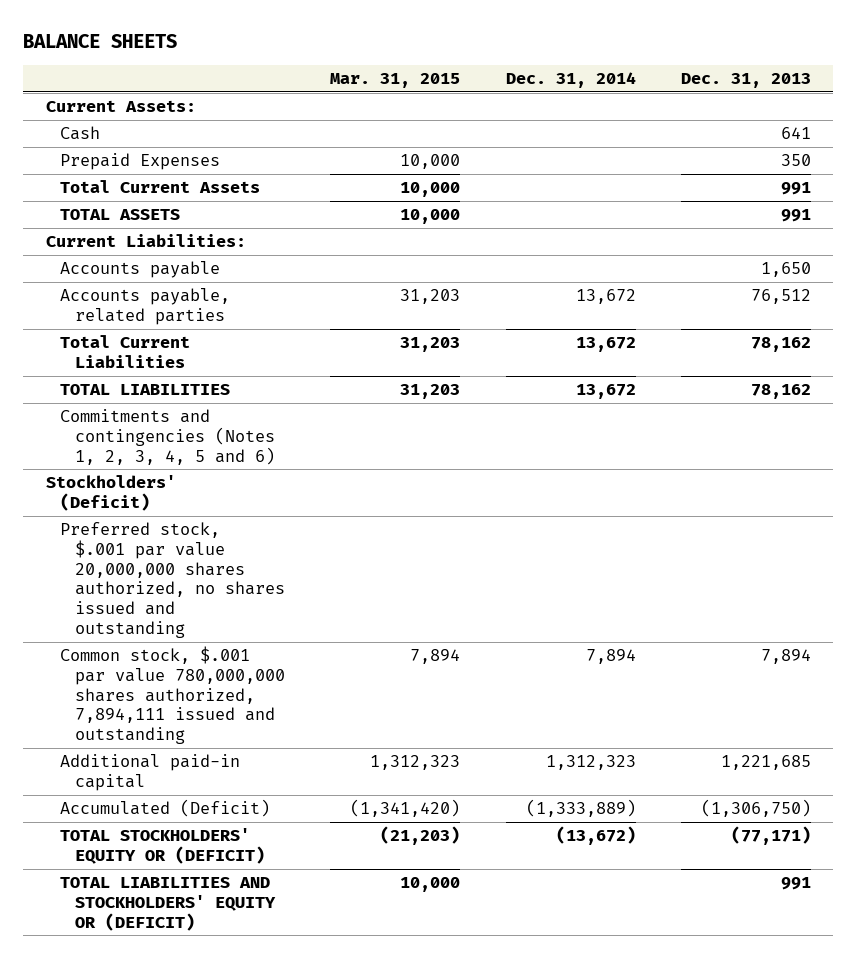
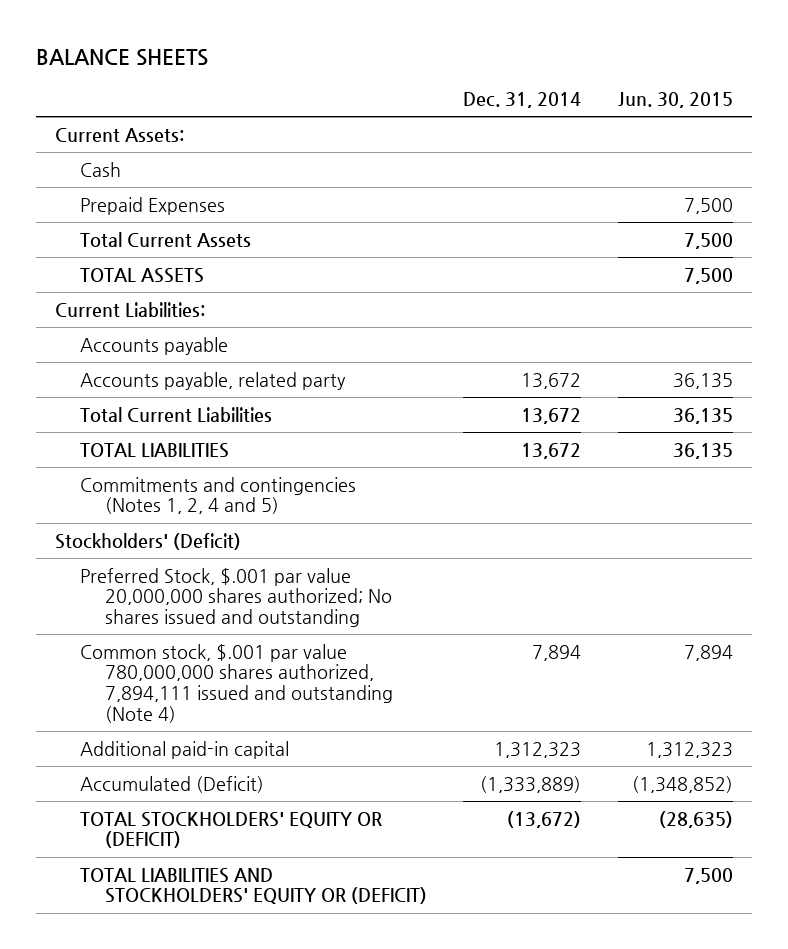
[330,72,461,88] Mar. 31, 2015 -> none
[680,72,811,88] Dec. 31, 2013 -> none
none -> [618,92,734,109] Jun. 30, 2015
[60,288,231,325] Accounts payable, related parties -> [79,371,346,390] Accounts payable, related party
[60,409,276,465] Commitments and contingencies (Notes 1, 2, 3, 4, 5 and 6) -> [79,476,356,515] Commitments and contingencies (Notes 1, 2, 4 and 5)
[60,522,286,638] Preferred stock, $.001 par value 20,000,000 shares authorized, no shares issued and outstanding -> [79,567,392,628] Preferred Stock, $.001 par value 20,000,000 shares authorized; No shares issued and outstanding
[60,646,286,745] Common stock, $.001 par value 780,000,000 shares authorized, 7,894,111 issued and outstanding -> [79,643,393,724] Common stock, $.001 par value 780,000,000 shares authorized, 7,894,111 issued and outstanding (Note 4)

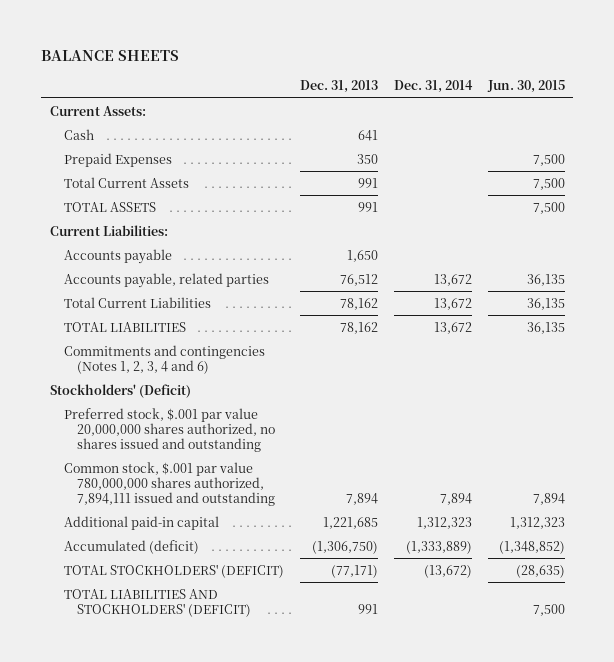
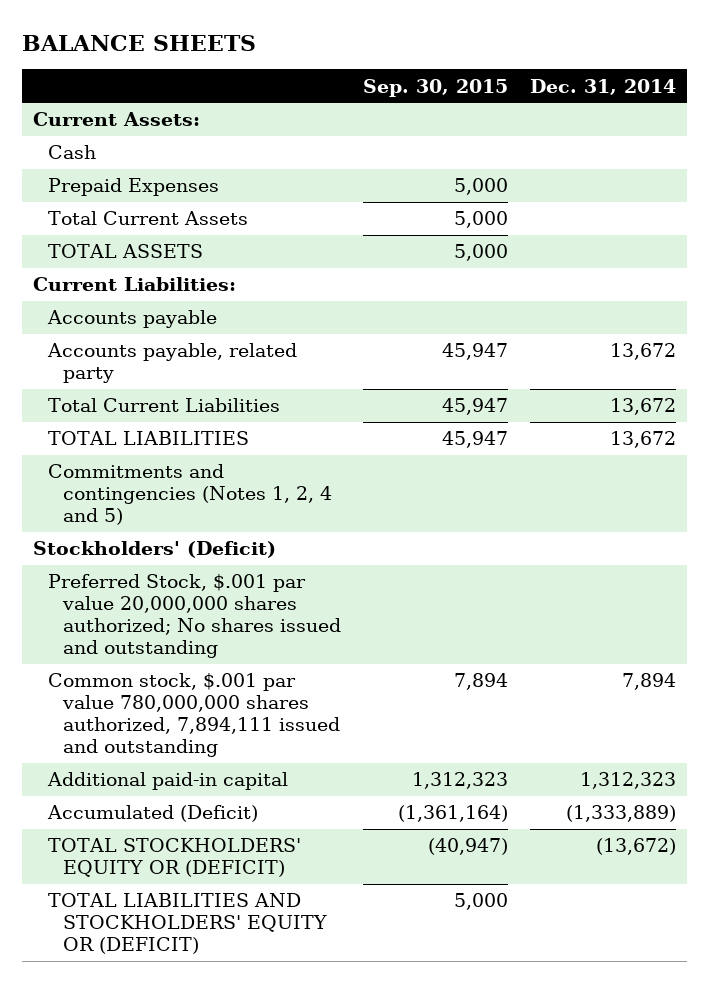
[299,80,378,94] Dec. 31, 2013 -> none
[486,80,565,94] Jun. 30, 2015 -> none
none -> [362,78,508,97] Sep. 30, 2015
[63,272,269,288] Accounts payable, related parties -> [46,343,297,384] Accounts payable, related party
[63,344,265,374] Commitments and contingencies (Notes 1, 2, 3, 4 and 6) -> [47,464,332,526] Commitments and contingencies (Notes 1, 2, 4 and 5)
[63,407,276,452] Preferred stock, $.001 par value 20,000,000 shares authorized, no shares issued and outstanding -> [47,574,341,659] Preferred Stock, $.001 par value 20,000,000 shares authorized; No shares issued and outstanding
[63,539,199,554] Accumulated (deficit) -> [46,805,258,823] Accumulated (Deficit)
[63,563,284,578] TOTAL STOCKHOLDERS' (DEFICIT) -> [47,838,301,878] TOTAL STOCKHOLDERS' EQUITY OR (DEFICIT)
[63,588,252,617] TOTAL LIABILITIES AND STOCKHOLDERS' (DEFICIT) -> [47,893,327,955] TOTAL LIABILITIES AND STOCKHOLDERS' EQUITY OR (DEFICIT)

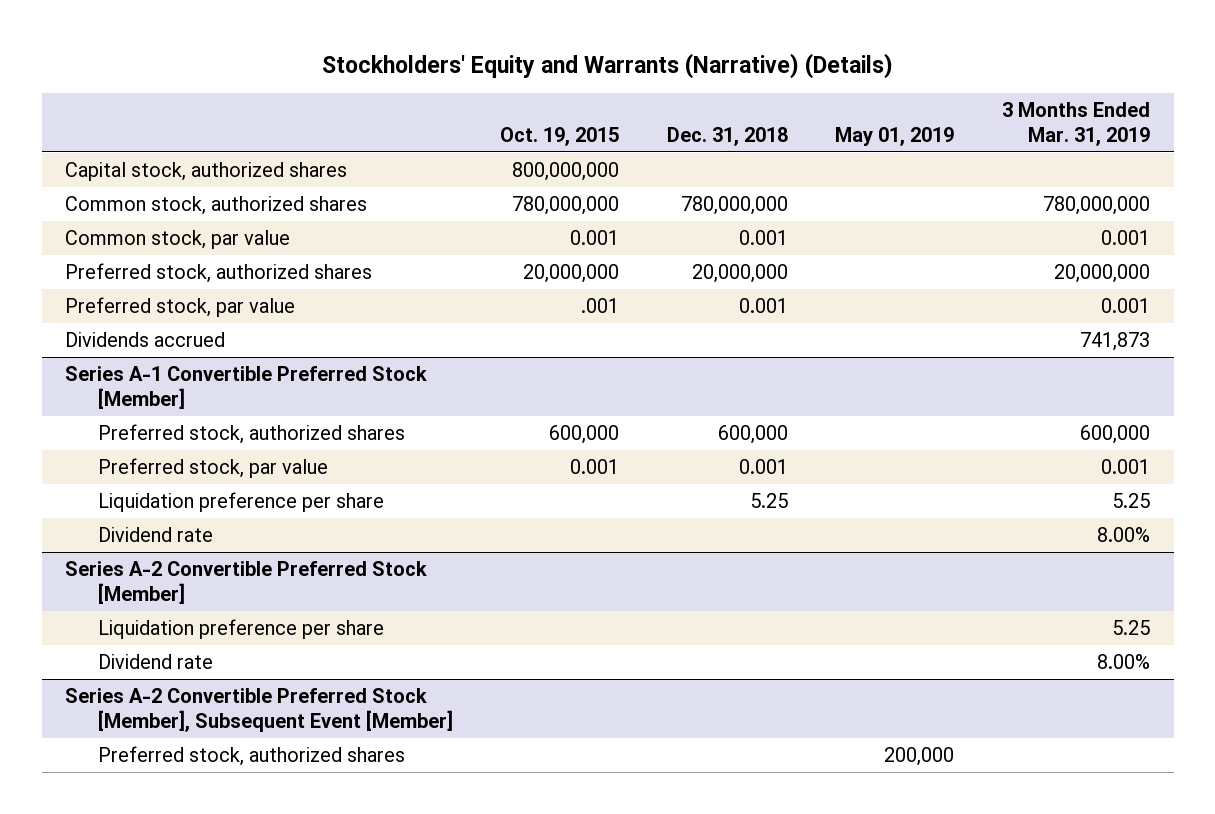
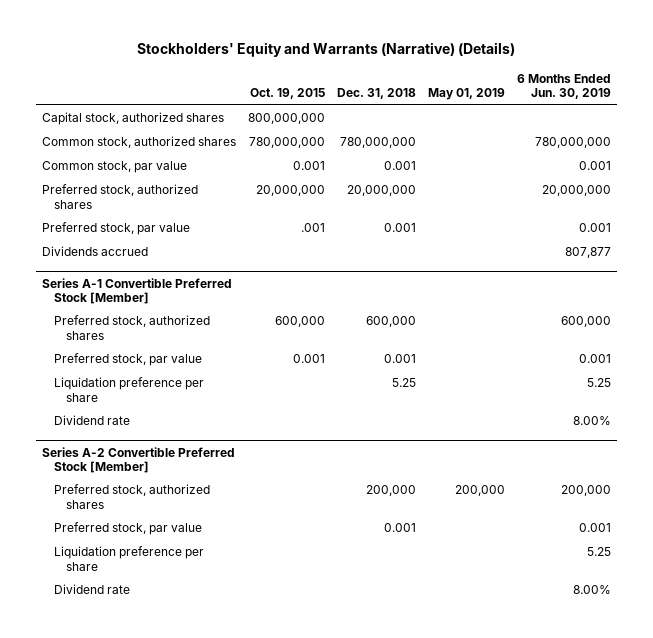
[1001,102,1150,146] 3 Months Ended Mar. 31, 2019 -> none
none -> [517,73,612,100] 6 Months Ended Jun. 30, 2019
none -> [53,484,210,509] Preferred stock, authorized shares
none -> [53,522,202,536] Preferred stock, par value
[65,687,453,732] Series A-2 Convertible Preferred Stock [Member], Subsequent Event [Member] -> none
[97,745,405,766] Preferred stock, authorized shares -> none

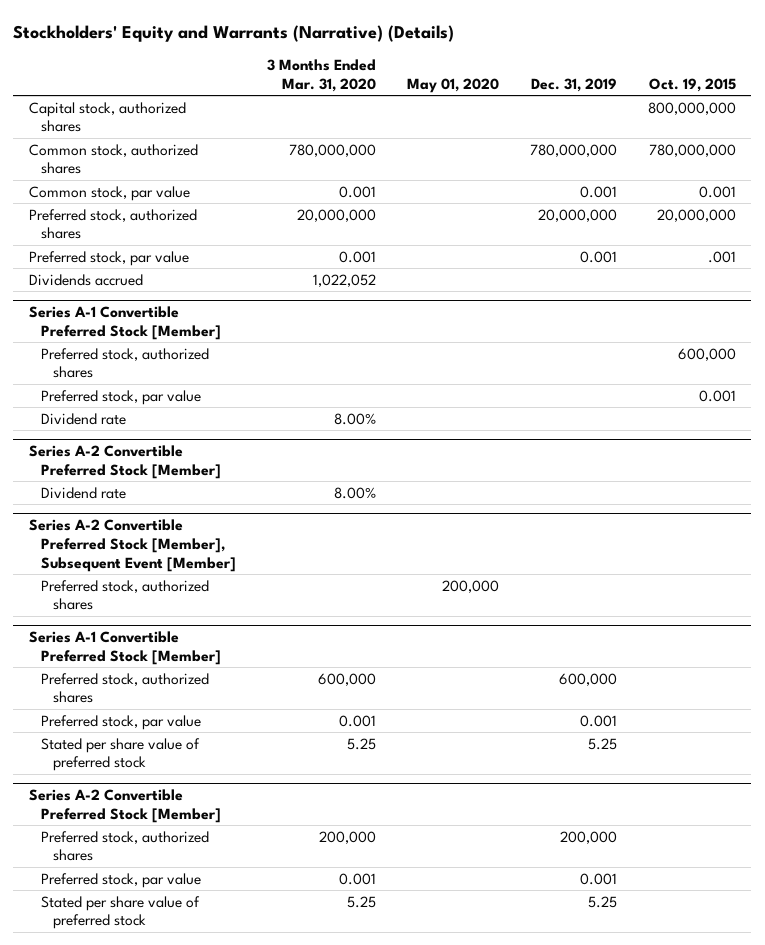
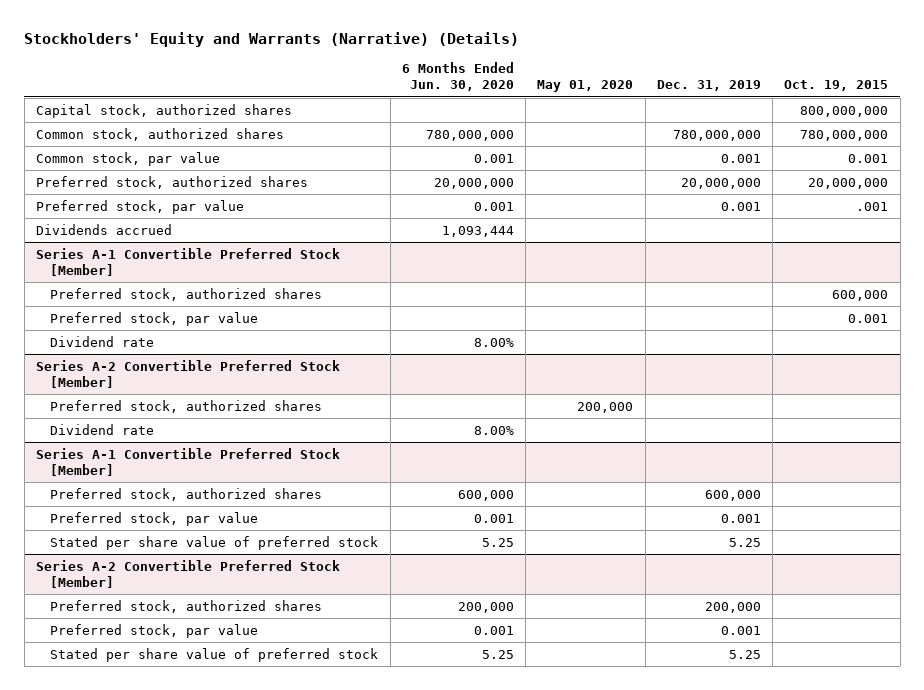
[266,58,376,92] 3 Months Ended Mar. 31, 2020 -> none
none -> [401,61,514,92] 6 Months Ended Jun. 30, 2020
none -> [50,399,323,413] Preferred stock, authorized shares
[28,519,236,572] Series A-2 Convertible Preferred Stock [Member], Subsequent Event [Member] -> none
[40,579,209,611] Preferred stock, authorized shares -> none

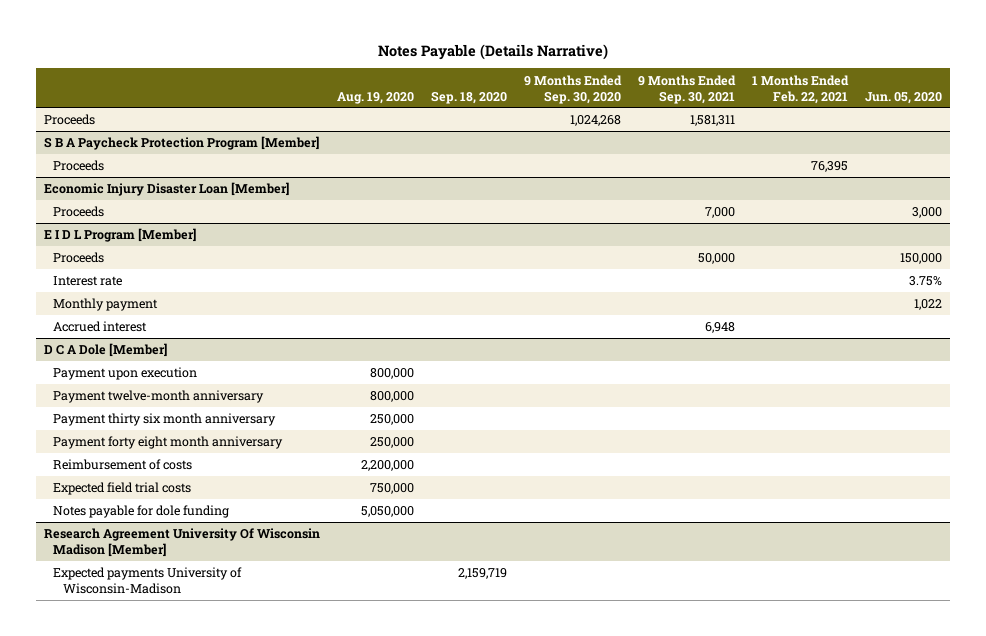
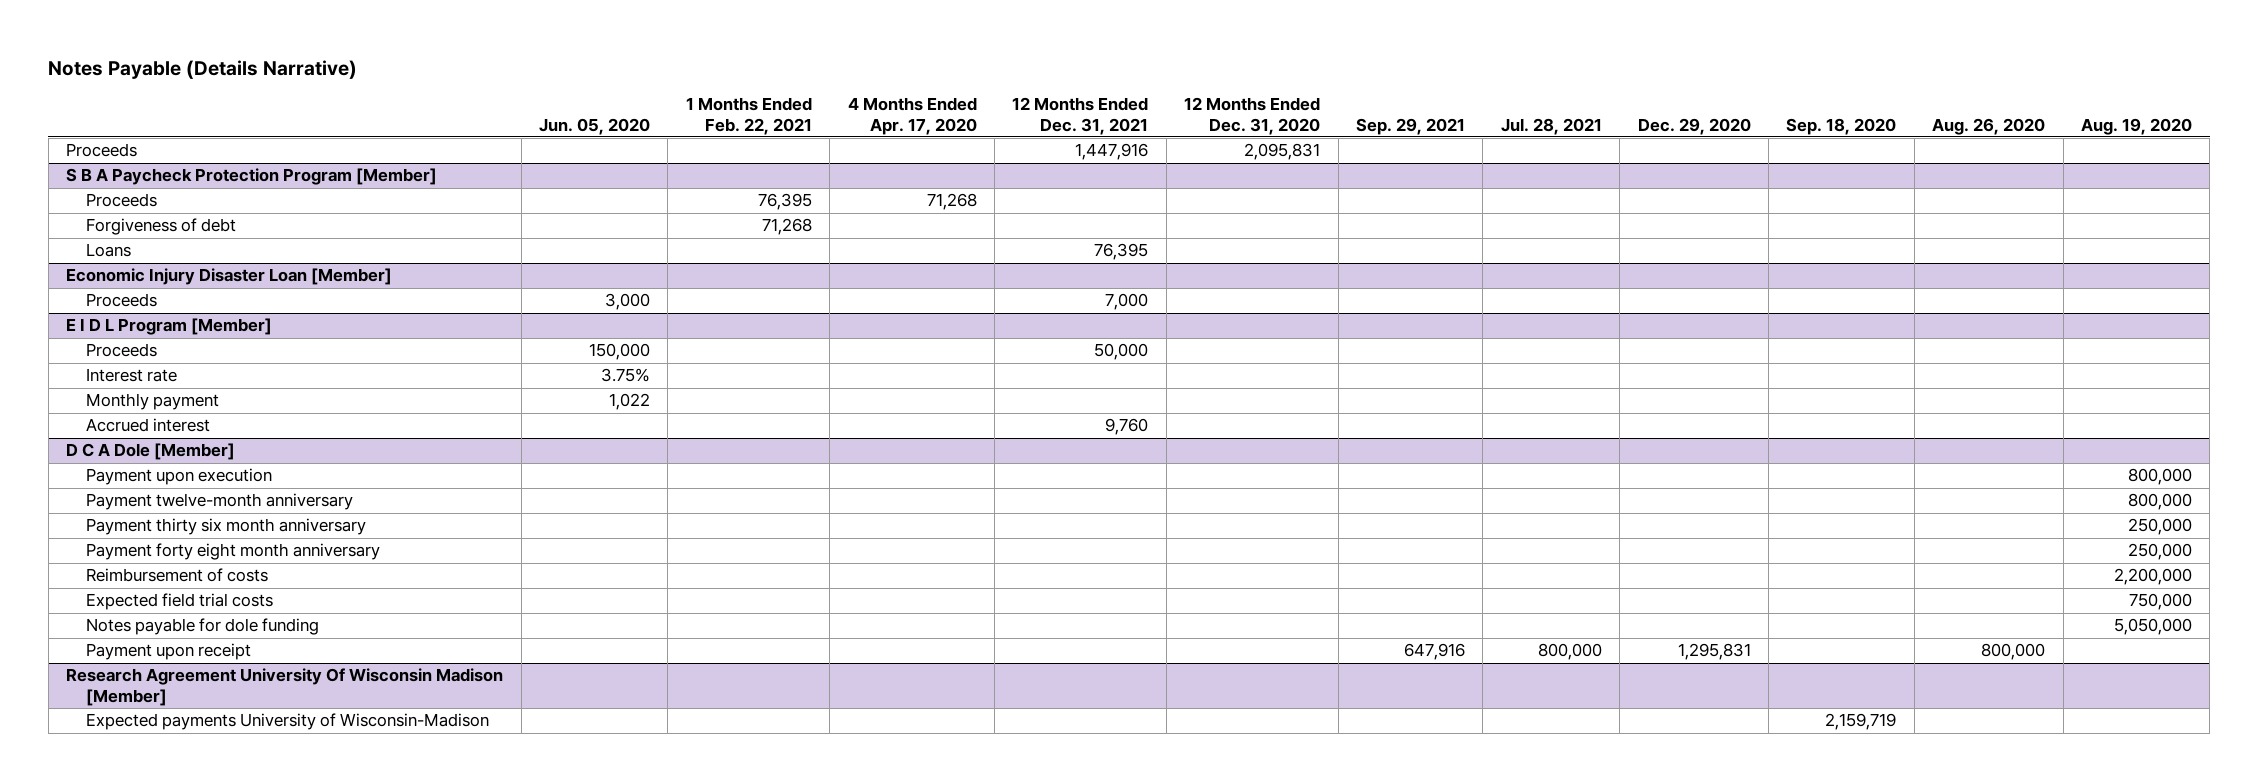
[523,74,622,104] 9 Months Ended Sep. 30, 2020 -> none
[637,74,736,104] 9 Months Ended Sep. 30, 2021 -> none
none -> [847,97,977,135] 4 Months Ended Apr. 17, 2020
none -> [1012,97,1149,135] 12 Months Ended Dec. 31, 2021
none -> [1184,97,1321,135] 12 Months Ended Dec. 31, 2020
none -> [1355,117,1465,135] Sep. 29, 2021
none -> [1500,117,1602,135] Jul. 28, 2021
none -> [1637,117,1751,135] Dec. 29, 2020
none -> [1932,117,2046,135] Aug. 26, 2020
none -> [86,218,237,236] Forgiveness of debt
none -> [86,243,132,258] Loans
none -> [86,643,252,661] Payment upon receipt

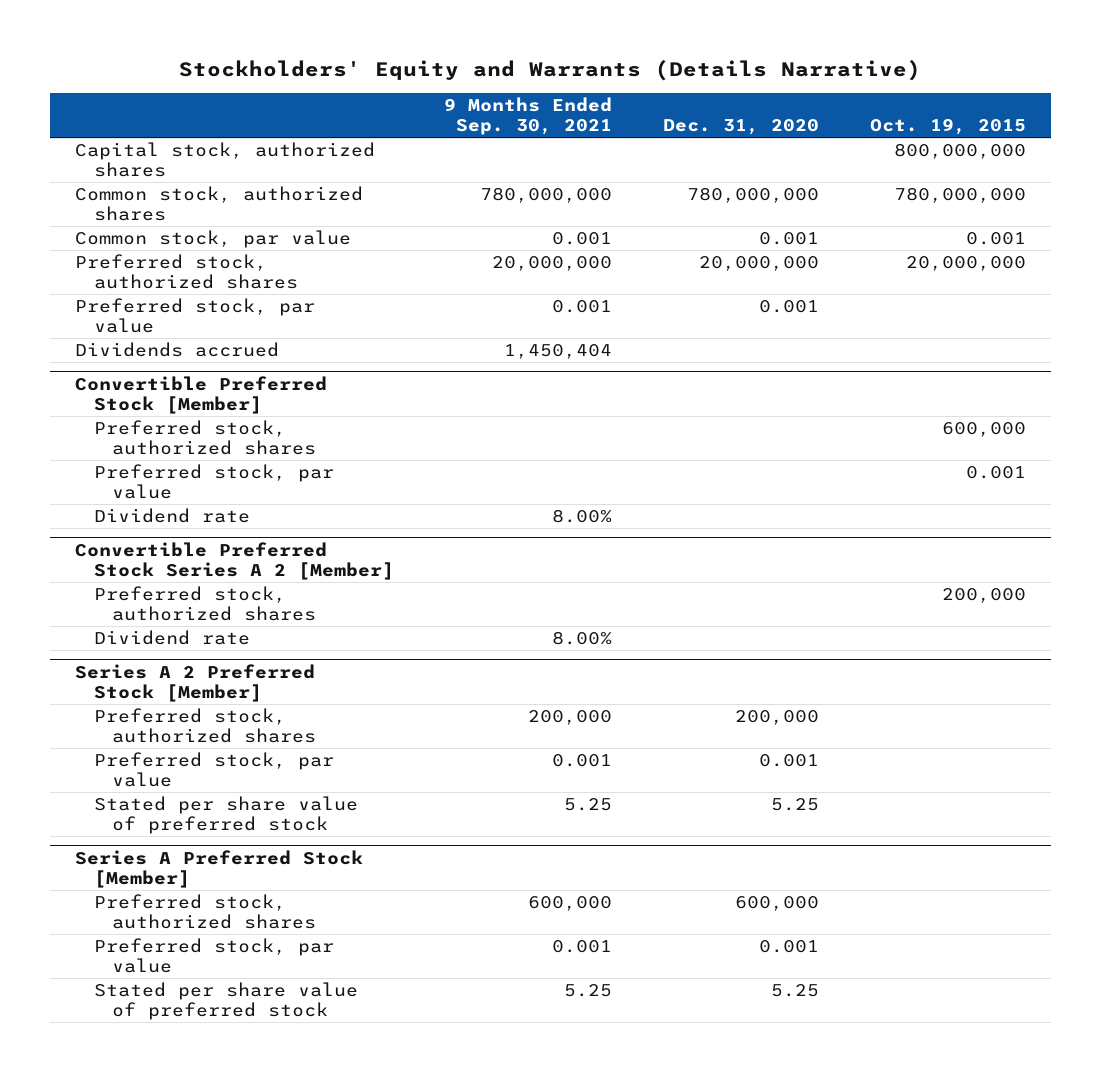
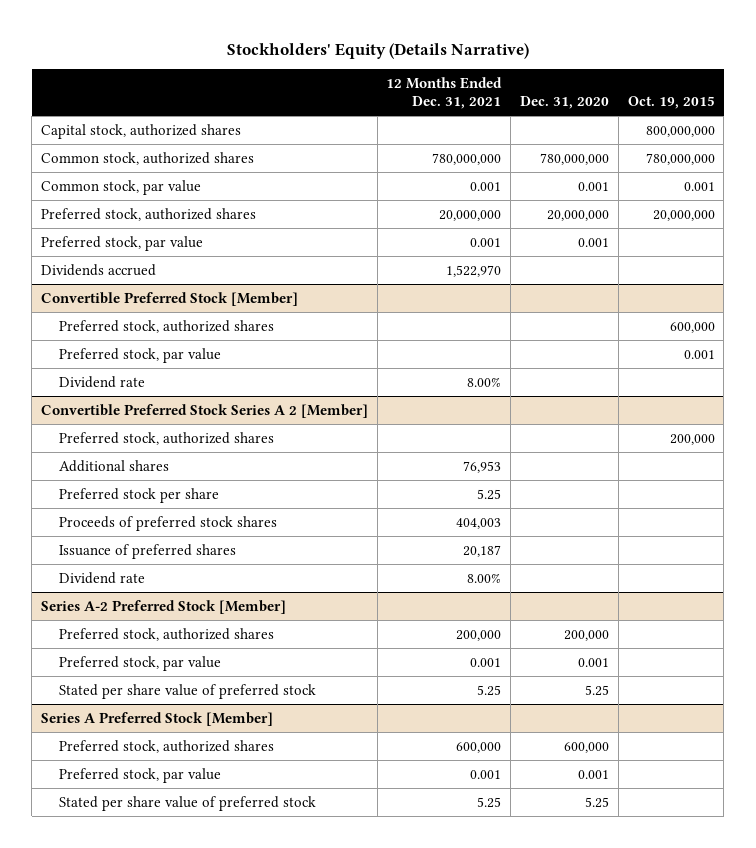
[179,60,922,82] Stockholders' Equity and Warrants (Details Narrative) -> [226,42,529,59] Stockholders' Equity (Details Narrative)
[444,97,613,136] 9 Months Ended Sep. 30, 2021 -> none
none -> [386,77,503,110] 12 Months Ended Dec. 31, 2021
none -> [59,459,170,472] Additional shares
none -> [59,487,220,503] Preferred stock per share
none -> [59,515,278,531] Proceeds of preferred stock shares
none -> [59,543,237,559] Issuance of preferred shares
[75,664,316,702] Series A 2 Preferred Stock [Member] -> [40,599,286,614] Series A-2 Preferred Stock [Member]

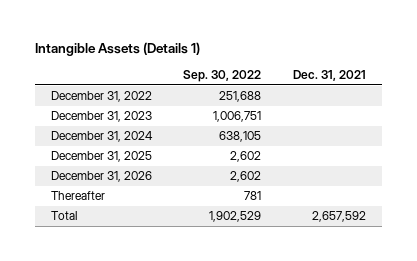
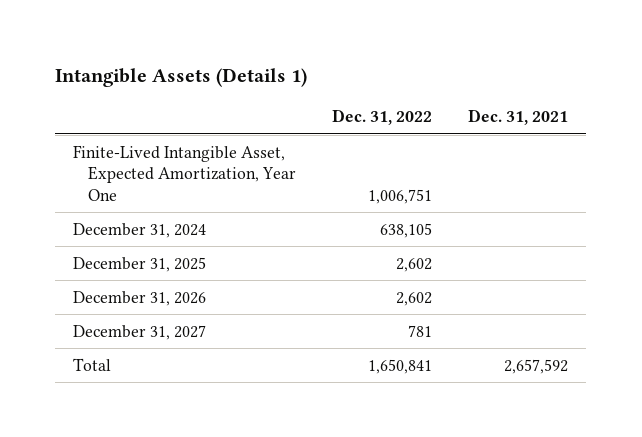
[183,70,262,83] Sep. 30, 2022 -> none
none -> [332,109,433,126] Dec. 31, 2022
[50,111,152,123] December 31, 2023 -> none
[50,91,152,103] December 31, 2022 -> [73,144,297,201] Finite-Lived Intangible Asset, Expected Amortization, Year One
[50,191,105,201] Thereafter -> none
none -> [73,324,207,340] December 31, 2027

